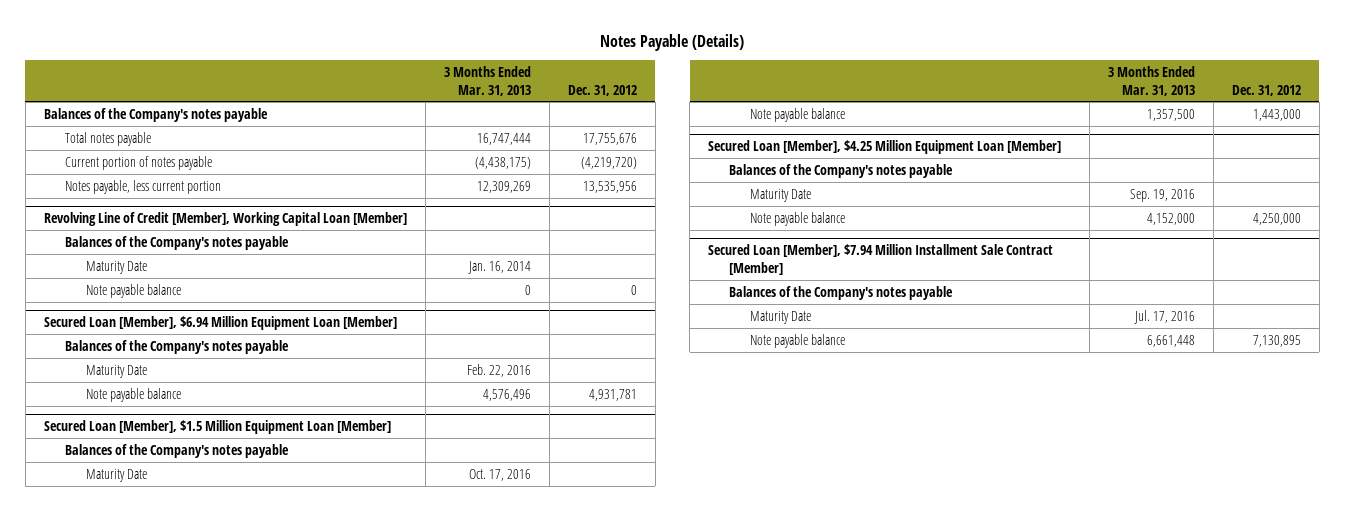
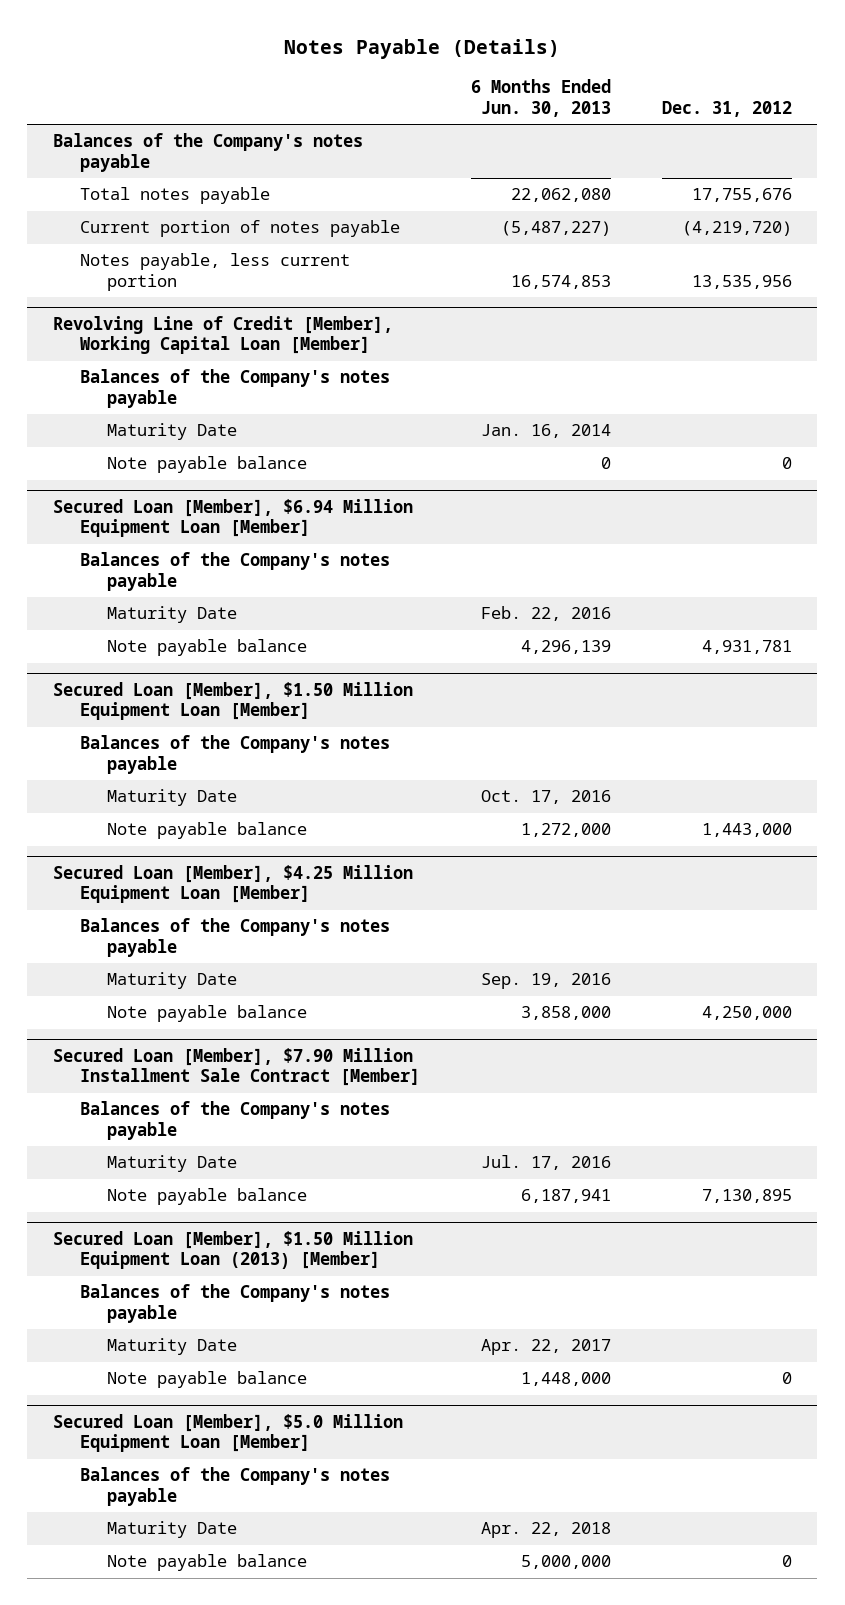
[443,66,531,96] 3 Months Ended Mar. 31, 2013 -> none
none -> [470,79,611,117] 6 Months Ended Jun. 30, 2013
[43,420,391,435] Secured Loan [Member], $1.5 Million Equipment Loan [Member] -> [52,681,413,721] Secured Loan [Member], $1.50 Million Equipment Loan [Member]
[708,244,1054,275] Secured Loan [Member], $7.94 Million Installment Sale Contract [Member] -> [52,1047,420,1087] Secured Loan [Member], $7.90 Million Installment Sale Contract [Member]
none -> [52,1230,413,1270] Secured Loan [Member], $1.50 Million Equipment Loan (2013) [Member]
none -> [79,1284,390,1324] Balances of the Company's notes payable
none -> [107,1338,238,1356] Maturity Date
none -> [107,1371,308,1389] Note payable balance
none -> [52,1413,403,1453] Secured Loan [Member], $5.0 Million Equipment Loan [Member]
none -> [79,1467,390,1507] Balances of the Company's notes payable
none -> [107,1521,238,1539] Maturity Date
none -> [107,1554,308,1572] Note payable balance

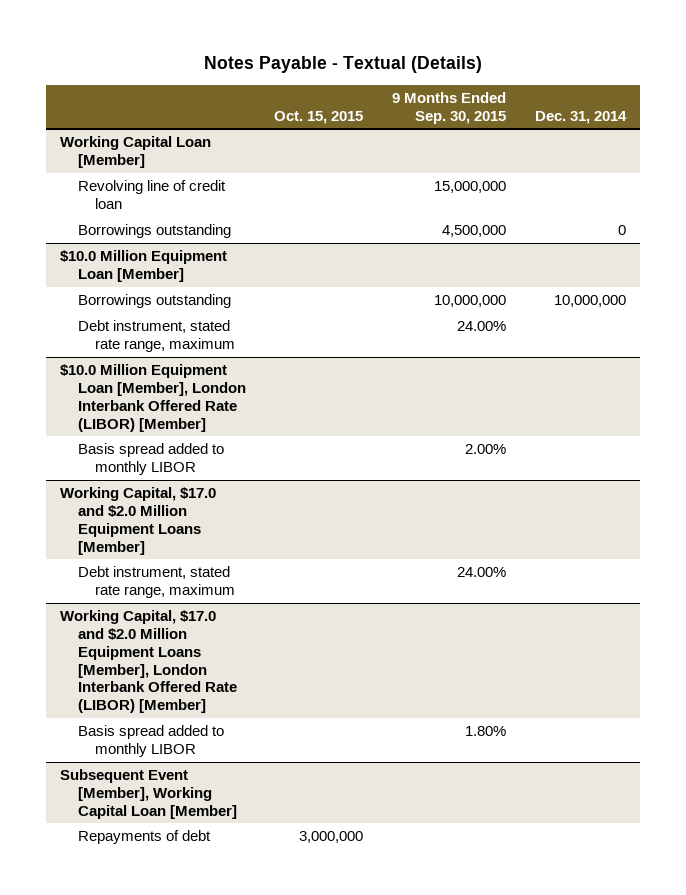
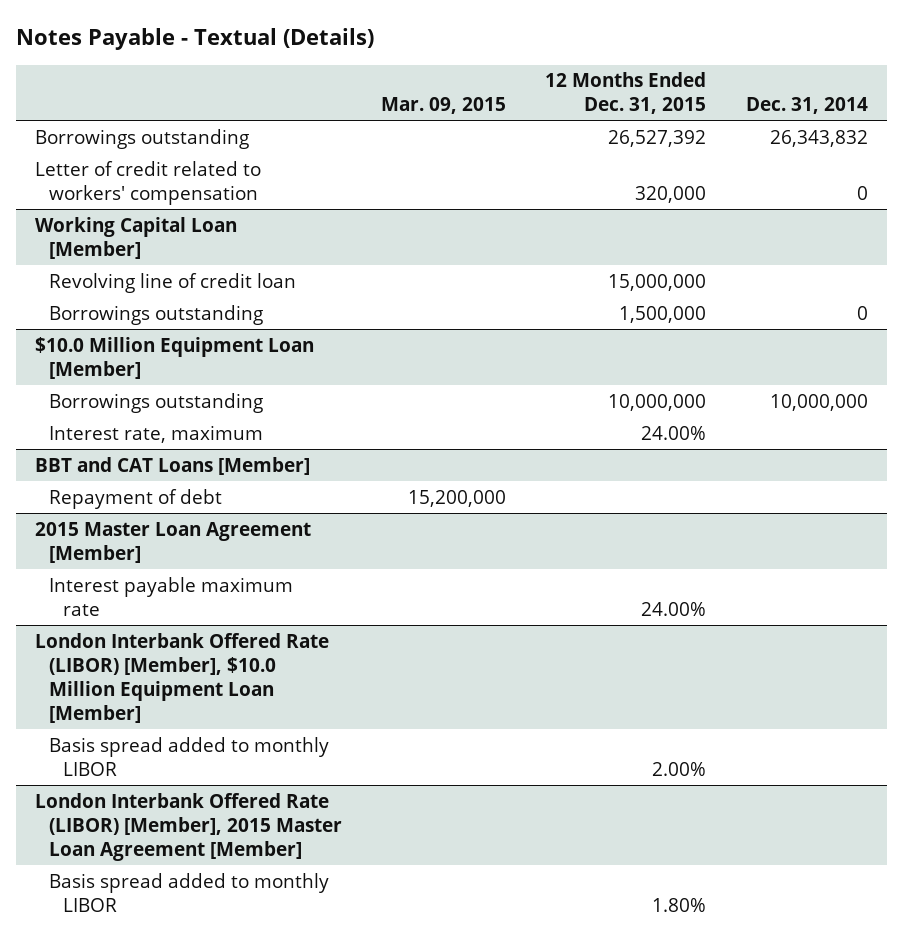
[274,110,364,124] Oct. 15, 2015 -> none
[391,91,506,124] 9 Months Ended Sep. 30, 2015 -> none
none -> [381,97,507,115] Mar. 09, 2015
none -> [545,72,707,115] 12 Months Ended Dec. 31, 2015
none -> [35,128,250,149] Borrowings outstanding
none -> [35,160,262,205] Letter of credit related to workers' compensation
[77,320,236,352] Debt instrument, stated rate range, maximum -> [49,424,264,443] Interest rate, maximum
none -> [35,456,311,475] BBT and CAT Loans [Member]
none -> [49,488,223,509] Repayment of debt
none -> [35,521,312,563] 2015 Master Loan Agreement [Member]
none -> [49,576,294,616] Interest payable maximum rate
[60,364,246,432] $10.0 Million Equipment Loan [Member], London Interbank Offered Rate (LIBOR) [Member] -> [35,632,330,724] London Interbank Offered Rate (LIBOR) [Member], $10.0 Million Equipment Loan [Member]
[60,487,217,555] Working Capital, $17.0 and $2.0 Million Equipment Loans [Member] -> none
[77,566,236,598] Debt instrument, stated rate range, maximum -> none
[60,610,237,714] Working Capital, $17.0 and $2.0 Million Equipment Loans [Member], London Interbank Offered Rate (LIBOR) [Member] -> none
[77,725,224,757] Basis spread added to monthly LIBOR -> none
[60,769,237,819] Subsequent Event [Member], Working Capital Loan [Member] -> none
[77,830,211,845] Repayments of debt -> none
none -> [35,792,343,862] London Interbank Offered Rate (LIBOR) [Member], 2015 Master Loan Agreement [Member]
none -> [49,872,330,912] Basis spread added to monthly LIBOR

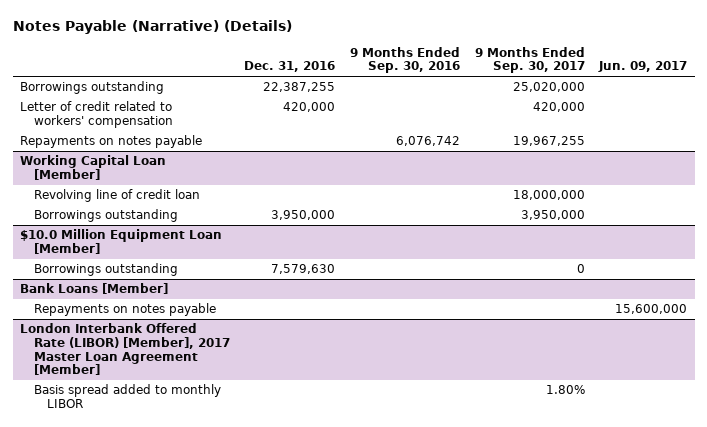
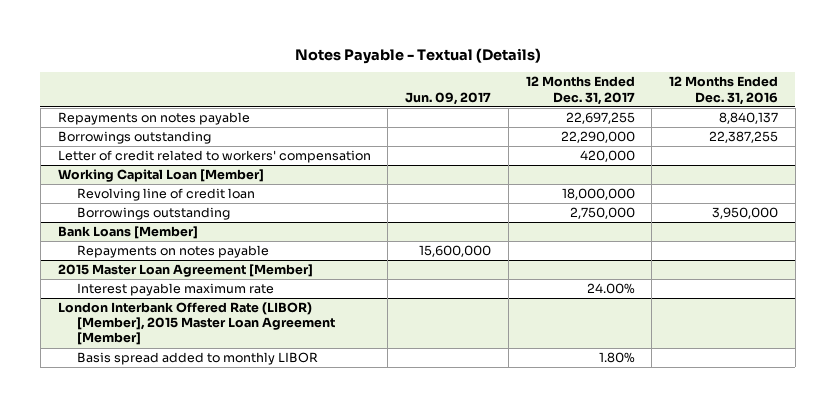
[12,19,292,34] Notes Payable (Narrative) (Details) -> [294,47,541,64] Notes Payable - Textual (Details)
[244,61,336,73] Dec. 31, 2016 -> none
[349,46,460,74] 9 Months Ended Sep. 30, 2016 -> none
[474,46,585,74] 9 Months Ended Sep. 30, 2017 -> none
none -> [525,76,635,105] 12 Months Ended Dec. 31, 2017
none -> [668,76,778,105] 12 Months Ended Dec. 31, 2016
[20,135,203,149] Repayments on notes payable -> [57,112,250,126] Repayments on notes payable
[20,229,223,254] $10.0 Million Equipment Loan [Member] -> none
[33,263,178,277] Borrowings outstanding -> none
none -> [57,264,313,278] 2015 Master Loan Agreement [Member]
none -> [76,283,274,297] Interest payable maximum rate
[20,323,230,376] London Interbank Offered Rate (LIBOR) [Member], 2017 Master Loan Agreement [Member] -> [57,302,335,346] London Interbank Offered Rate (LIBOR) [Member], 2015 Master Loan Agreement [Member]

